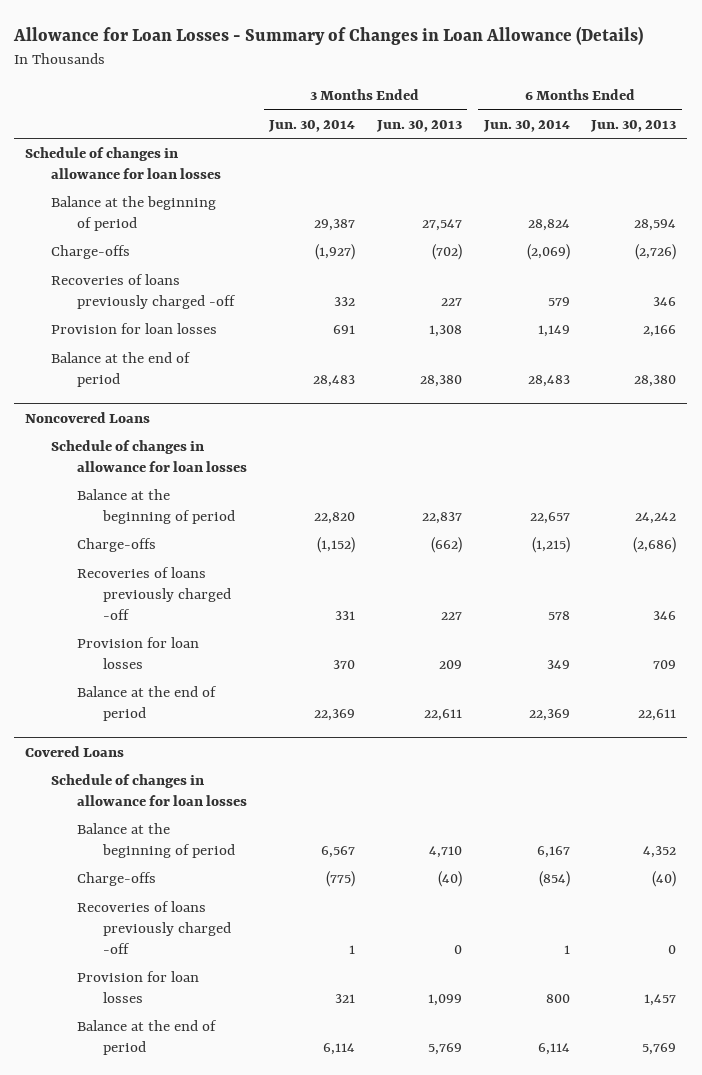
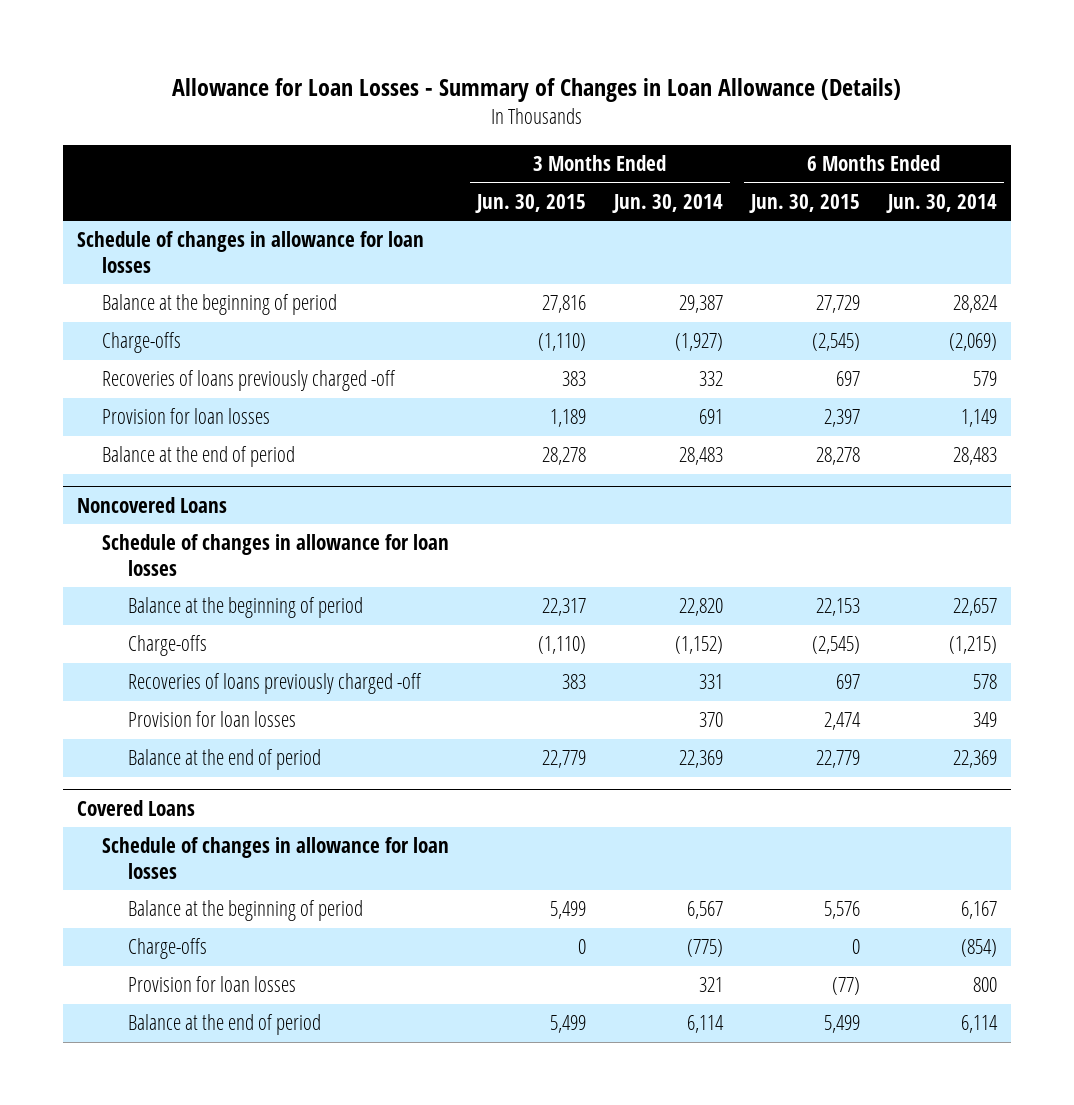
[375,119,462,132] Jun. 30, 2013 -> none
[590,119,677,132] Jun. 30, 2013 -> none
none -> [475,193,587,213] Jun. 30, 2015
none -> [749,193,861,213] Jun. 30, 2015
[77,901,232,954] Recoveries of loans previously charged -off -> none

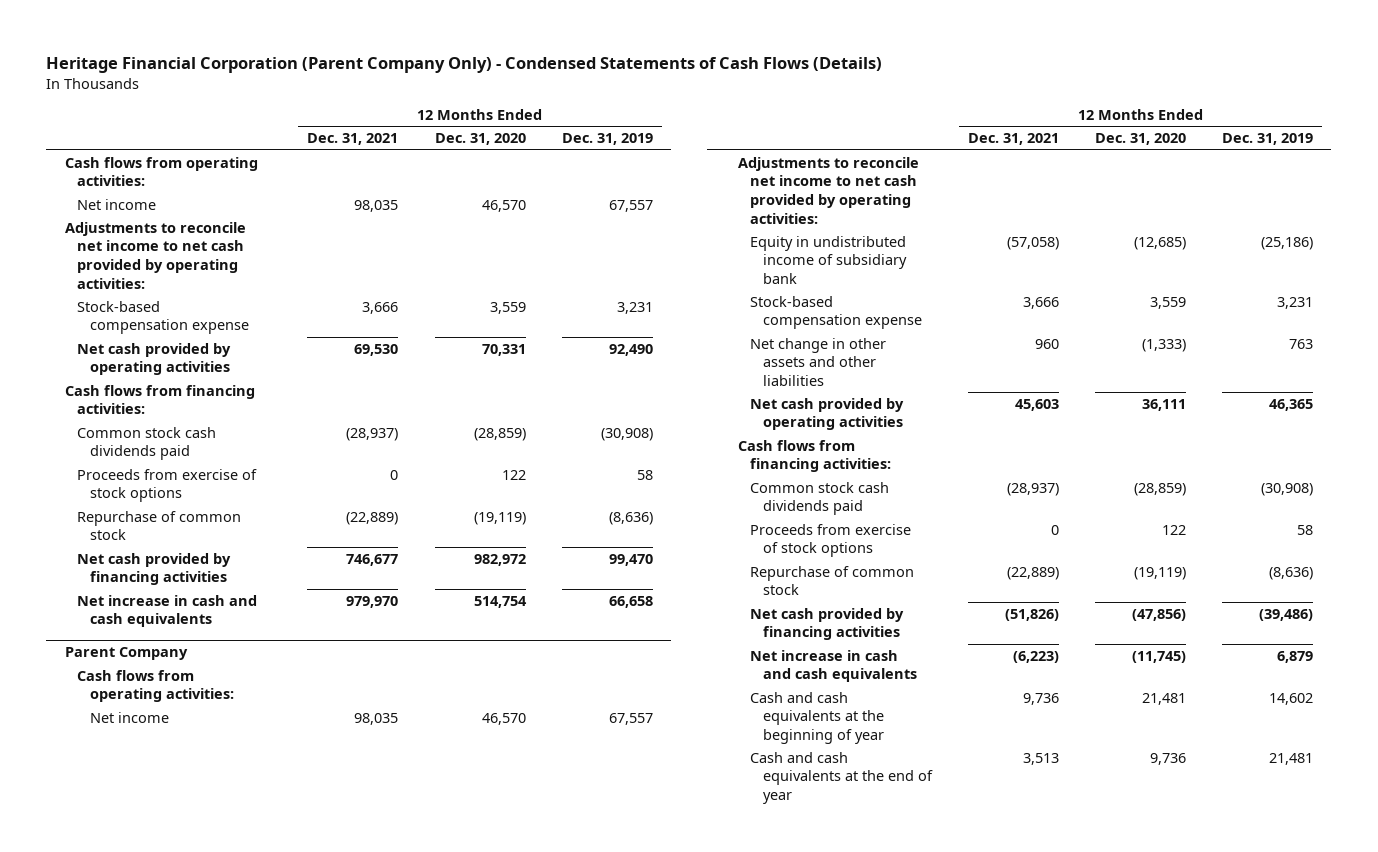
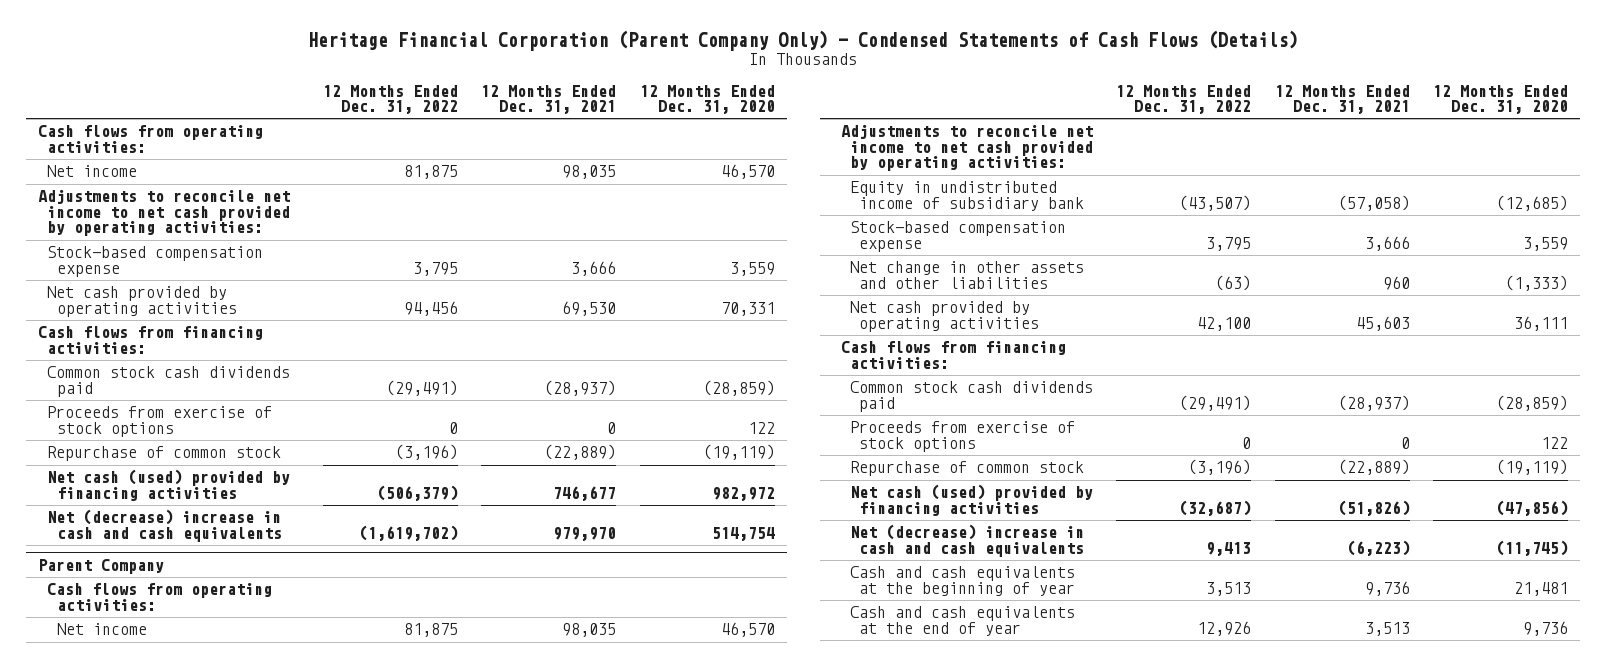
[561,133,653,146] Dec. 31, 2019 -> none
none -> [323,84,459,115] 12 Months Ended Dec. 31, 2022
[77,552,232,586] Net cash provided by financing activities -> [47,469,291,501] Net cash (used) provided by financing activities
[77,594,258,628] Net increase in cash and cash equivalents -> [47,509,282,542] Net (decrease) increase in cash and cash equivalents
[750,607,905,641] Net cash provided by financing activities -> [850,484,1094,516] Net cash (used) provided by financing activities
[750,649,917,683] Net increase in cash and cash equivalents -> [850,524,1085,557] Net (decrease) increase in cash and cash equivalents

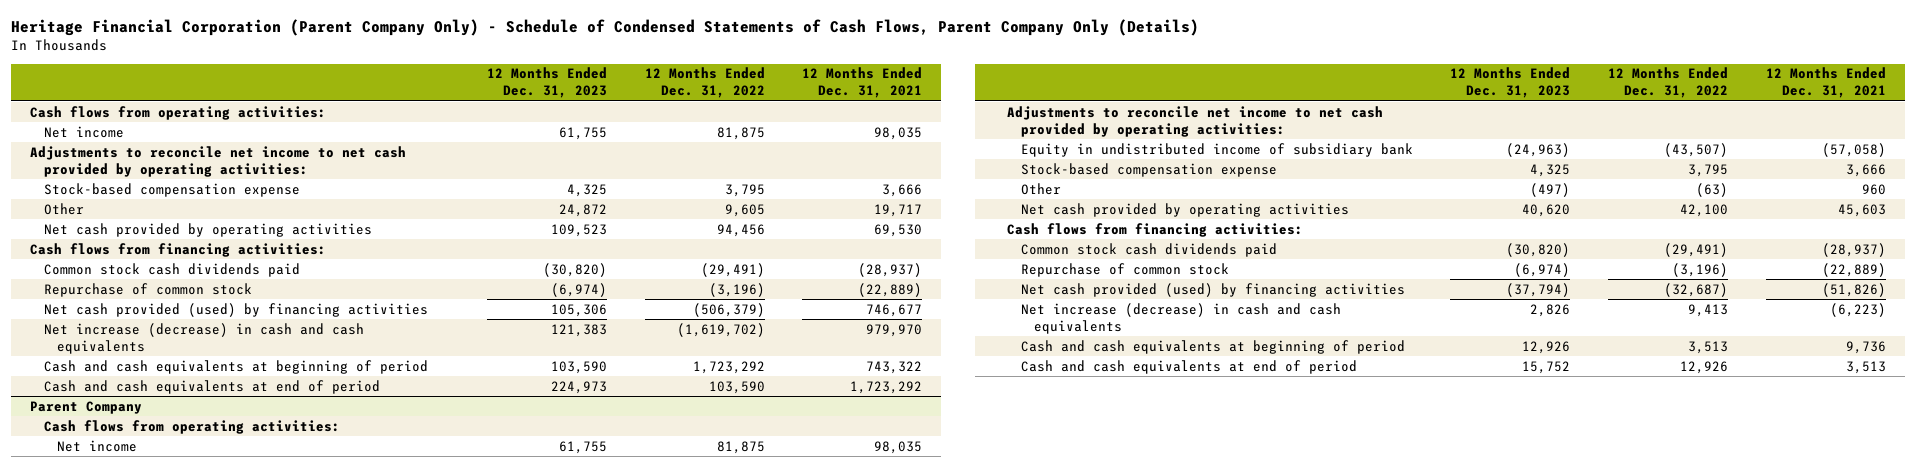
[308,30,1299,52] Heritage Financial Corporation (Parent Company Only) - Condensed Statements of Cash Flows (Details) -> [11,19,1200,37] Heritage Financial Corporation (Parent Company Only) - Schedule of Condensed Statements of Cash Flows, Parent Company Only (Details)
[639,84,775,115] 12 Months Ended Dec. 31, 2020 -> none
none -> [486,67,607,99] 12 Months Ended Dec. 31, 2023
none -> [43,202,84,215] Other
[47,406,273,437] Proceeds from exercise of stock options -> none
[47,469,291,501] Net cash (used) provided by financing activities -> [43,302,428,317] Net cash provided (used) by financing activities
[47,509,282,542] Net (decrease) increase in cash and cash equivalents -> [43,322,364,354] Net increase (decrease) in cash and cash equivalents
none -> [43,359,428,374] Cash and cash equivalents at beginning of period
none -> [43,379,380,394] Cash and cash equivalents at end of period
[850,261,1085,289] Net change in other assets and other liabilities -> [1020,182,1061,195] Other
[850,421,1076,452] Proceeds from exercise of stock options -> none
[850,484,1094,516] Net cash (used) provided by financing activities -> [1020,282,1405,297] Net cash provided (used) by financing activities
[850,524,1085,557] Net (decrease) increase in cash and cash equivalents -> [1020,302,1341,334] Net increase (decrease) in cash and cash equivalents
[850,566,1076,596] Cash and cash equivalents at the beginning of year -> [1020,339,1405,354] Cash and cash equivalents at beginning of period
[850,606,1076,636] Cash and cash equivalents at the end of year -> [1020,359,1357,374] Cash and cash equivalents at end of period

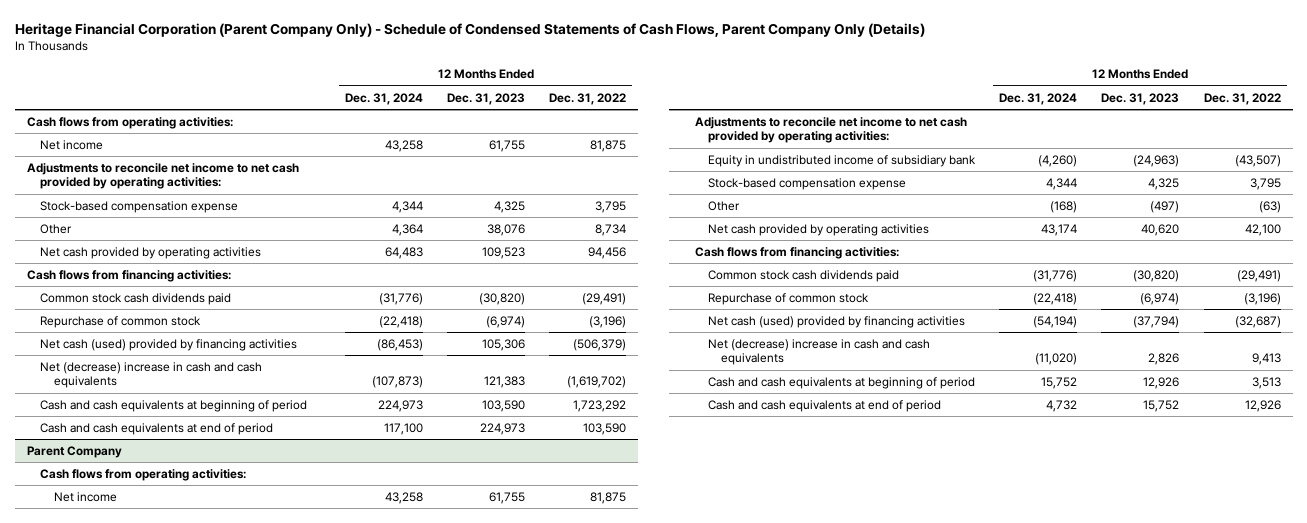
[802,67,923,99] 12 Months Ended Dec. 31, 2021 -> none
none -> [344,92,423,105] Dec. 31, 2024
[558,203,607,217] 24,872 -> [487,224,526,237] 38,076
[724,203,765,217] 9,605 -> [595,224,627,237] 8,734
[43,302,428,317] Net cash provided (used) by financing activities -> [40,339,298,352] Net cash (used) provided by financing activities
[43,322,364,354] Net increase (decrease) in cash and cash equivalents -> [40,362,263,389] Net (decrease) increase in cash and cash equivalents
[1020,282,1405,297] Net cash provided (used) by financing activities -> [708,316,966,329] Net cash (used) provided by financing activities
[1020,302,1341,334] Net increase (decrease) in cash and cash equivalents -> [708,339,931,366] Net (decrease) increase in cash and cash equivalents

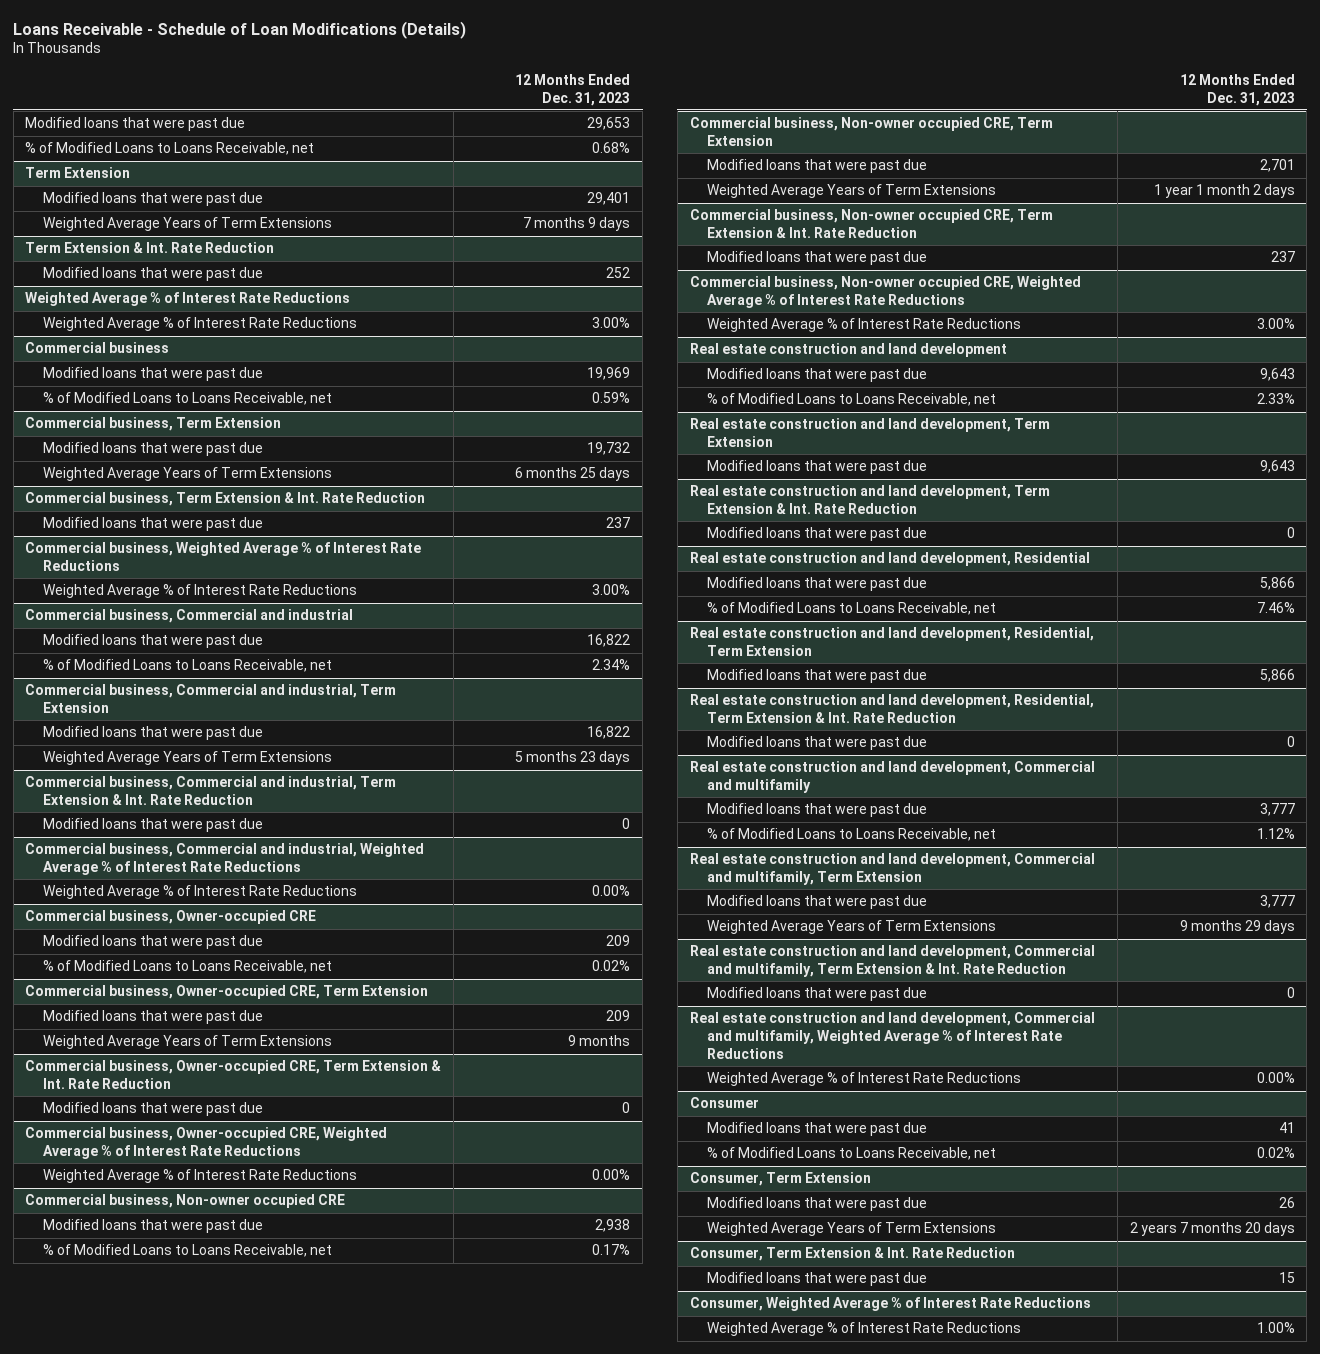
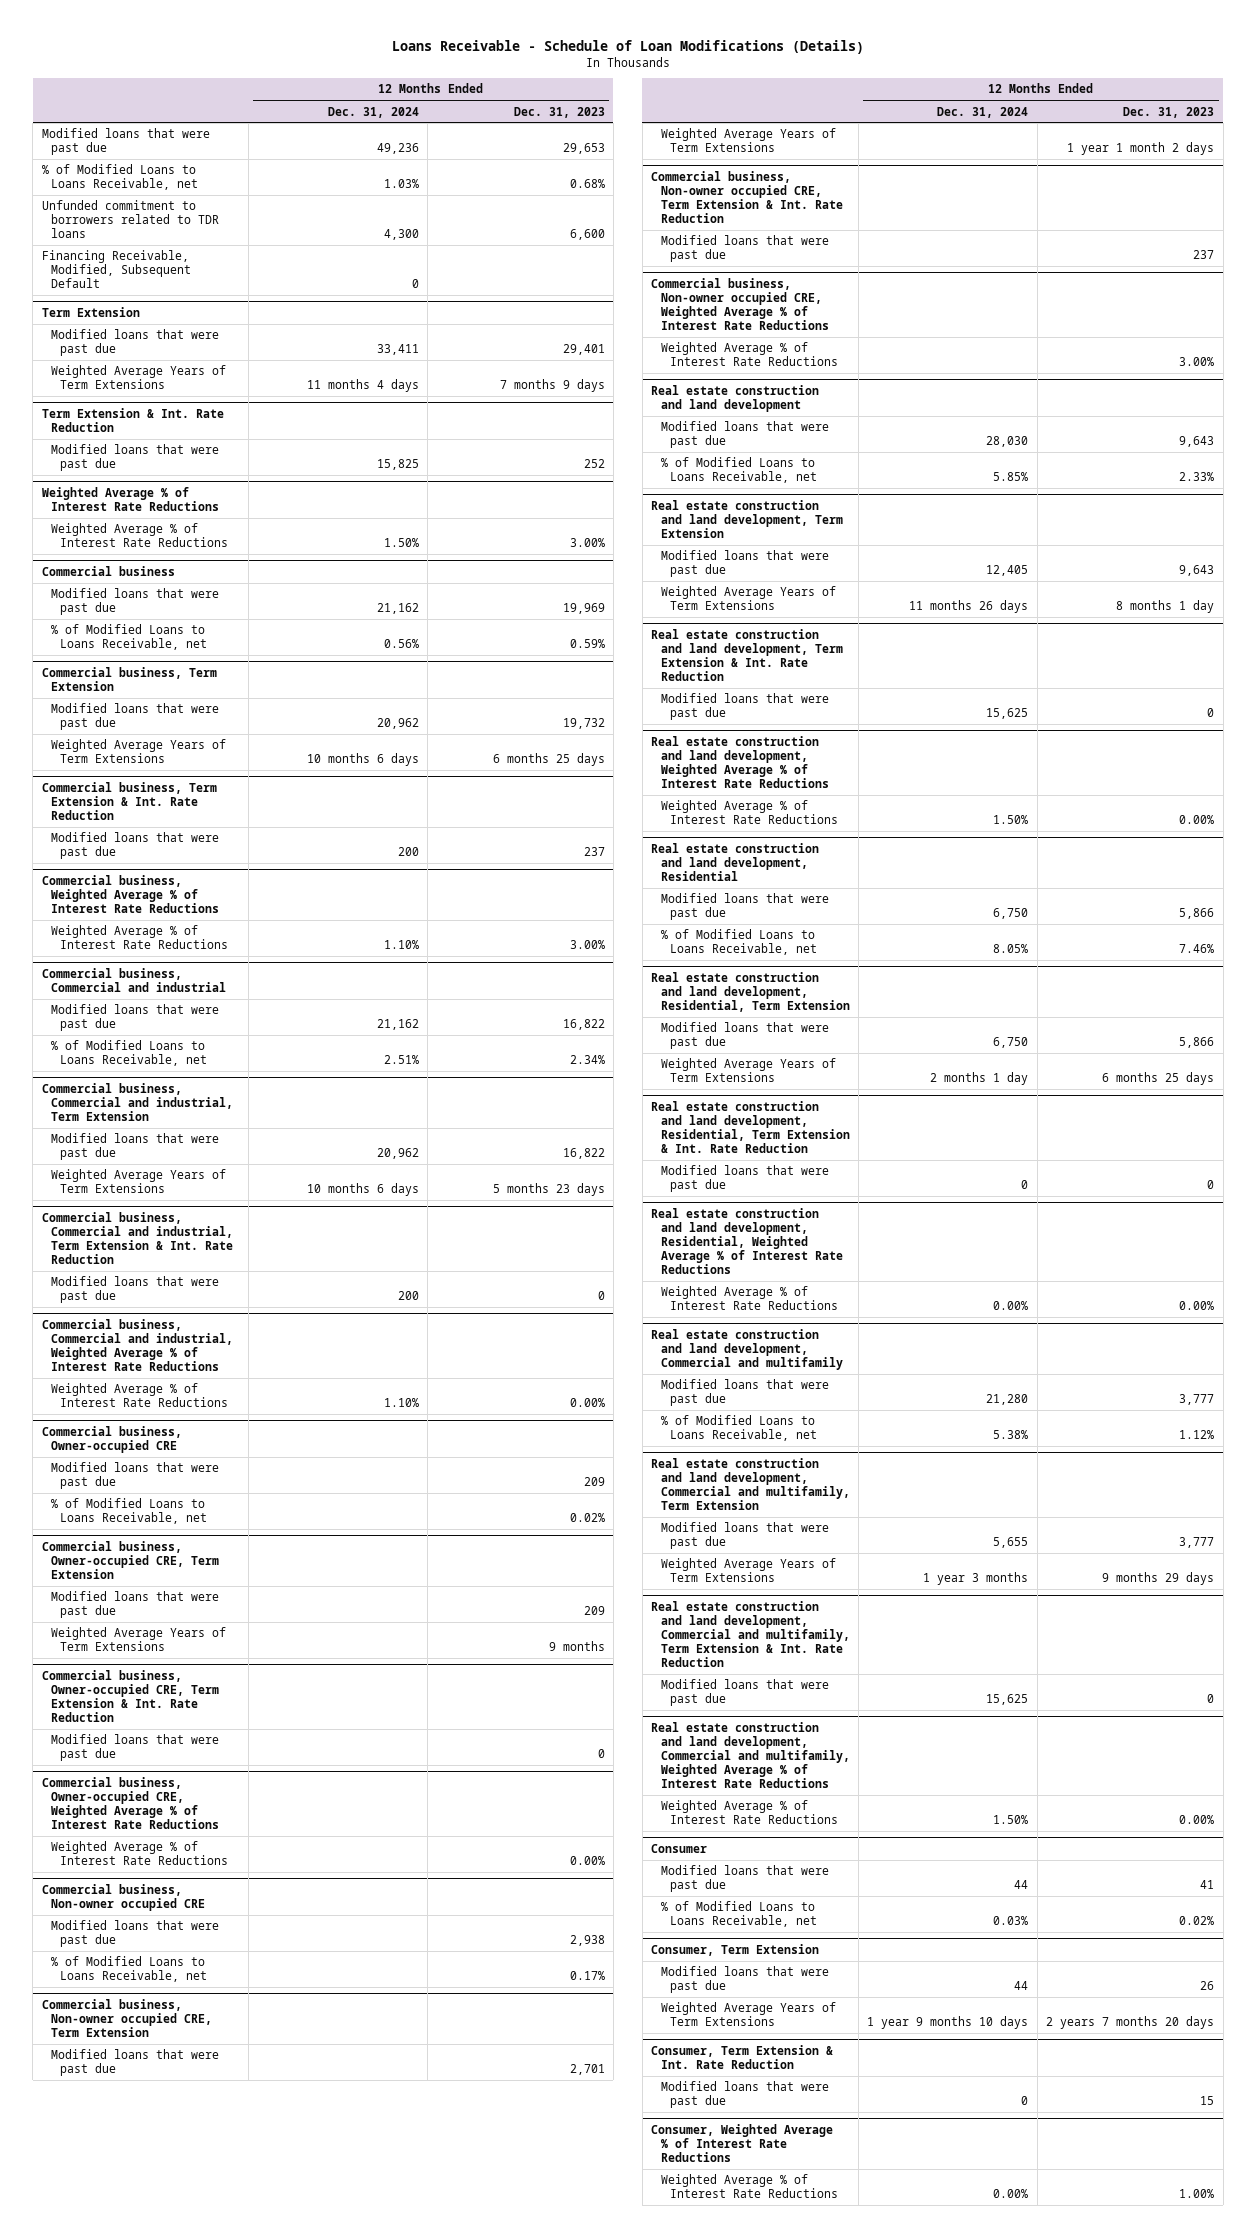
none -> [327,106,419,118] Dec. 31, 2024
none -> [41,200,220,239] Unfunded commitment to borrowers related to TDR loans
none -> [41,250,192,289] Financing Receivable, Modified, Subsequent Default
none -> [660,586,836,611] Weighted Average Years of Term Extensions
none -> [651,736,829,788] Real estate construction and land development, Weighted Average % of Interest Rate Reductions
none -> [660,800,839,825] Weighted Average % of Interest Rate Reductions
none -> [660,1058,836,1083] Weighted Average Years of Term Extensions
none -> [651,1208,843,1274] Real estate construction and land development, Residential, Weighted Average % of Interest Rate Reductions
none -> [660,1286,839,1311] Weighted Average % of Interest Rate Reductions

